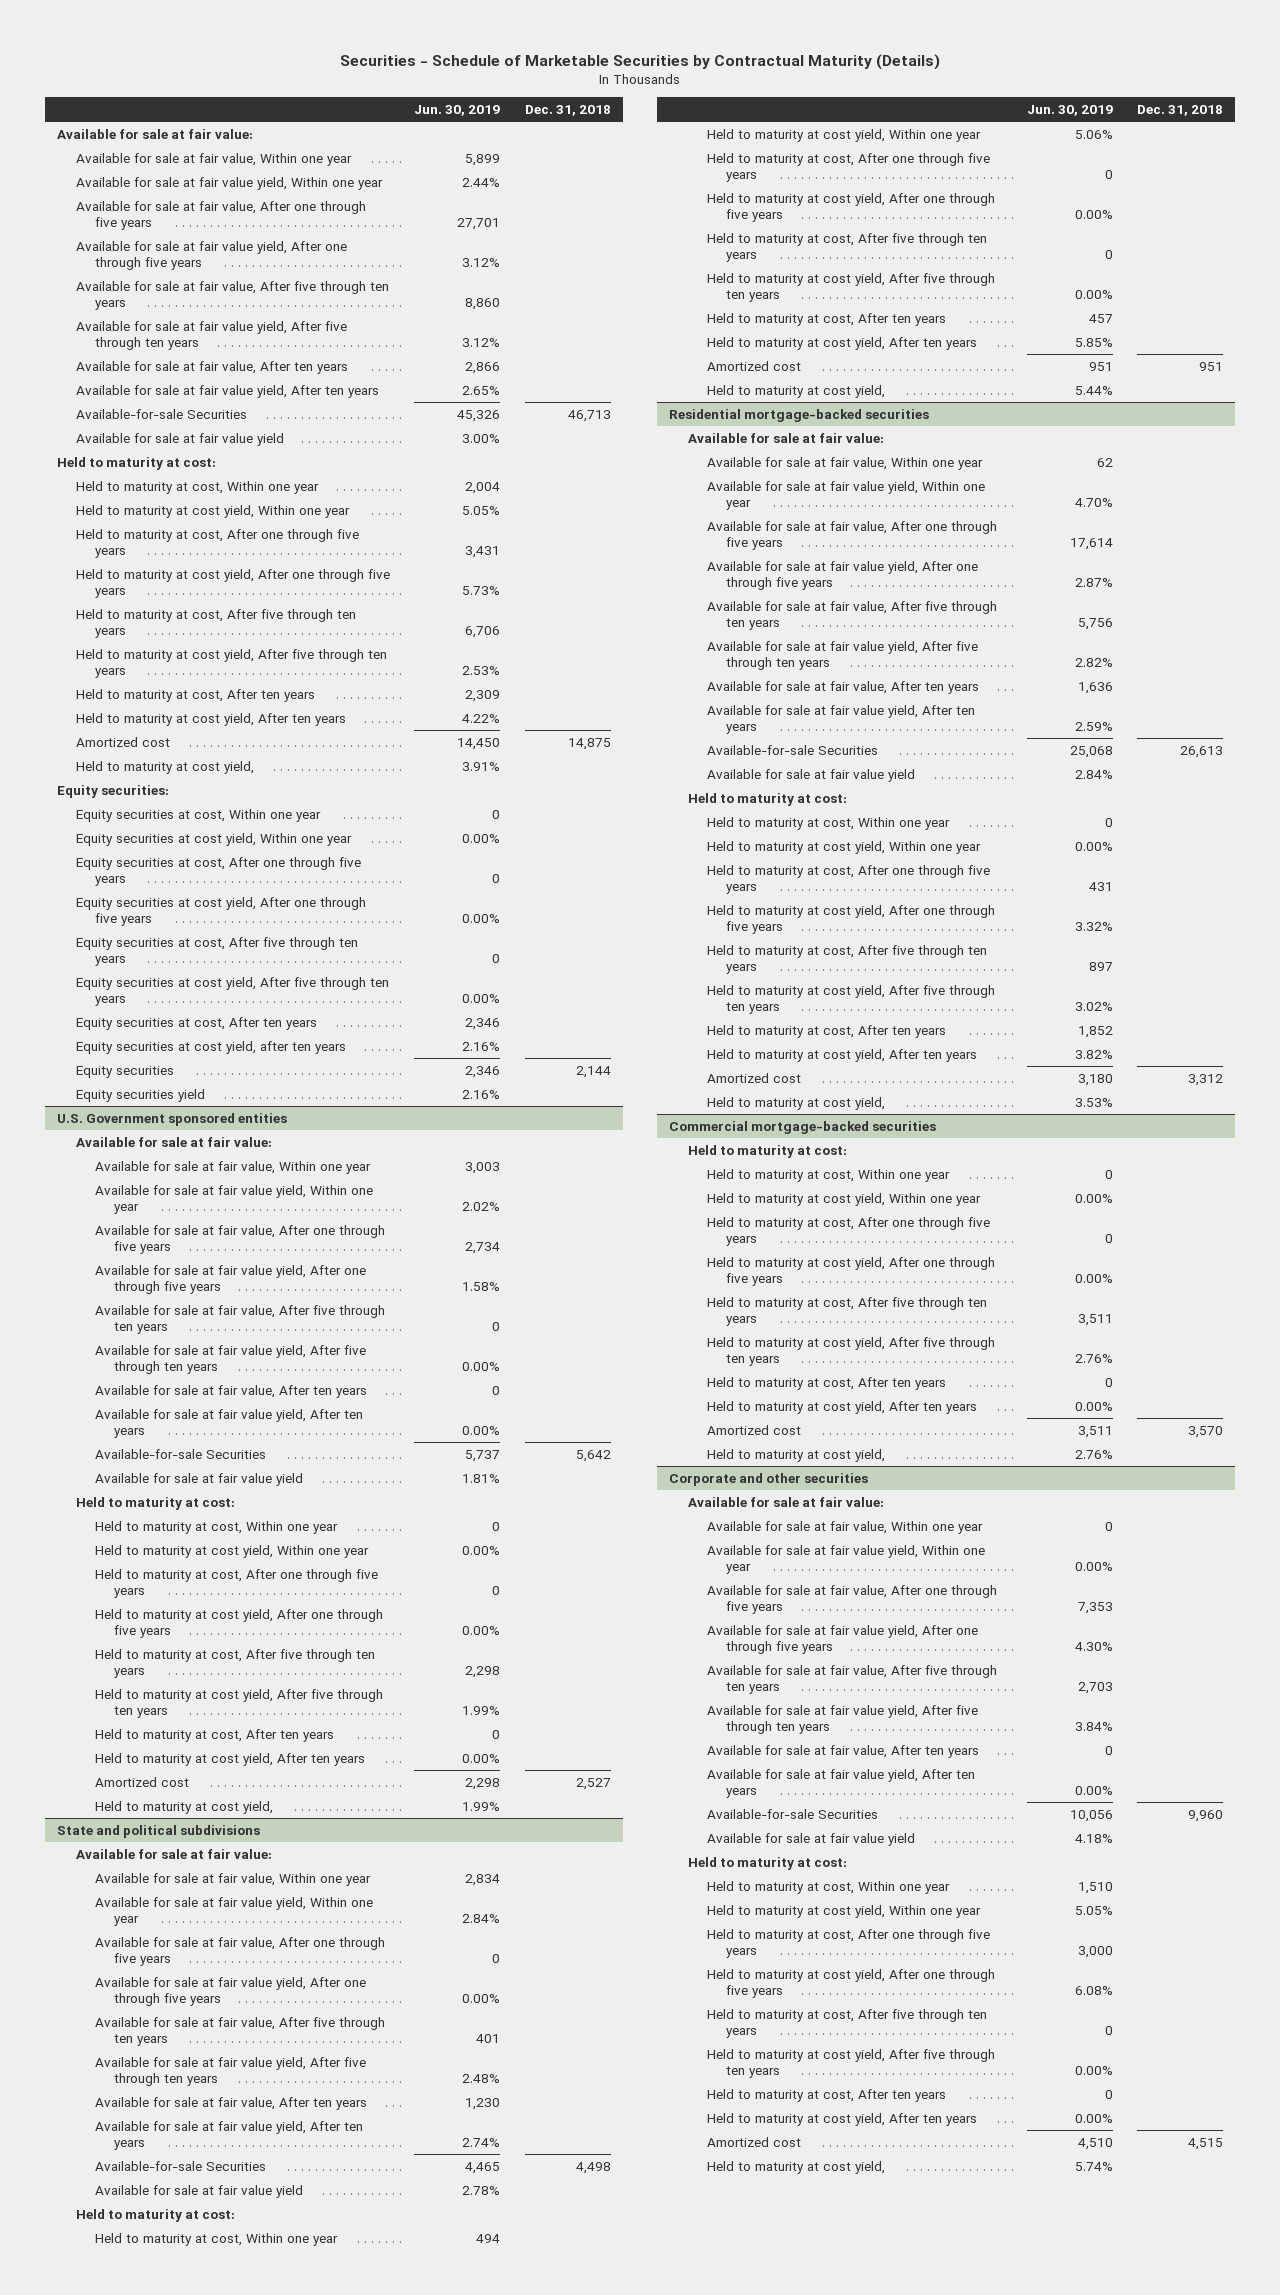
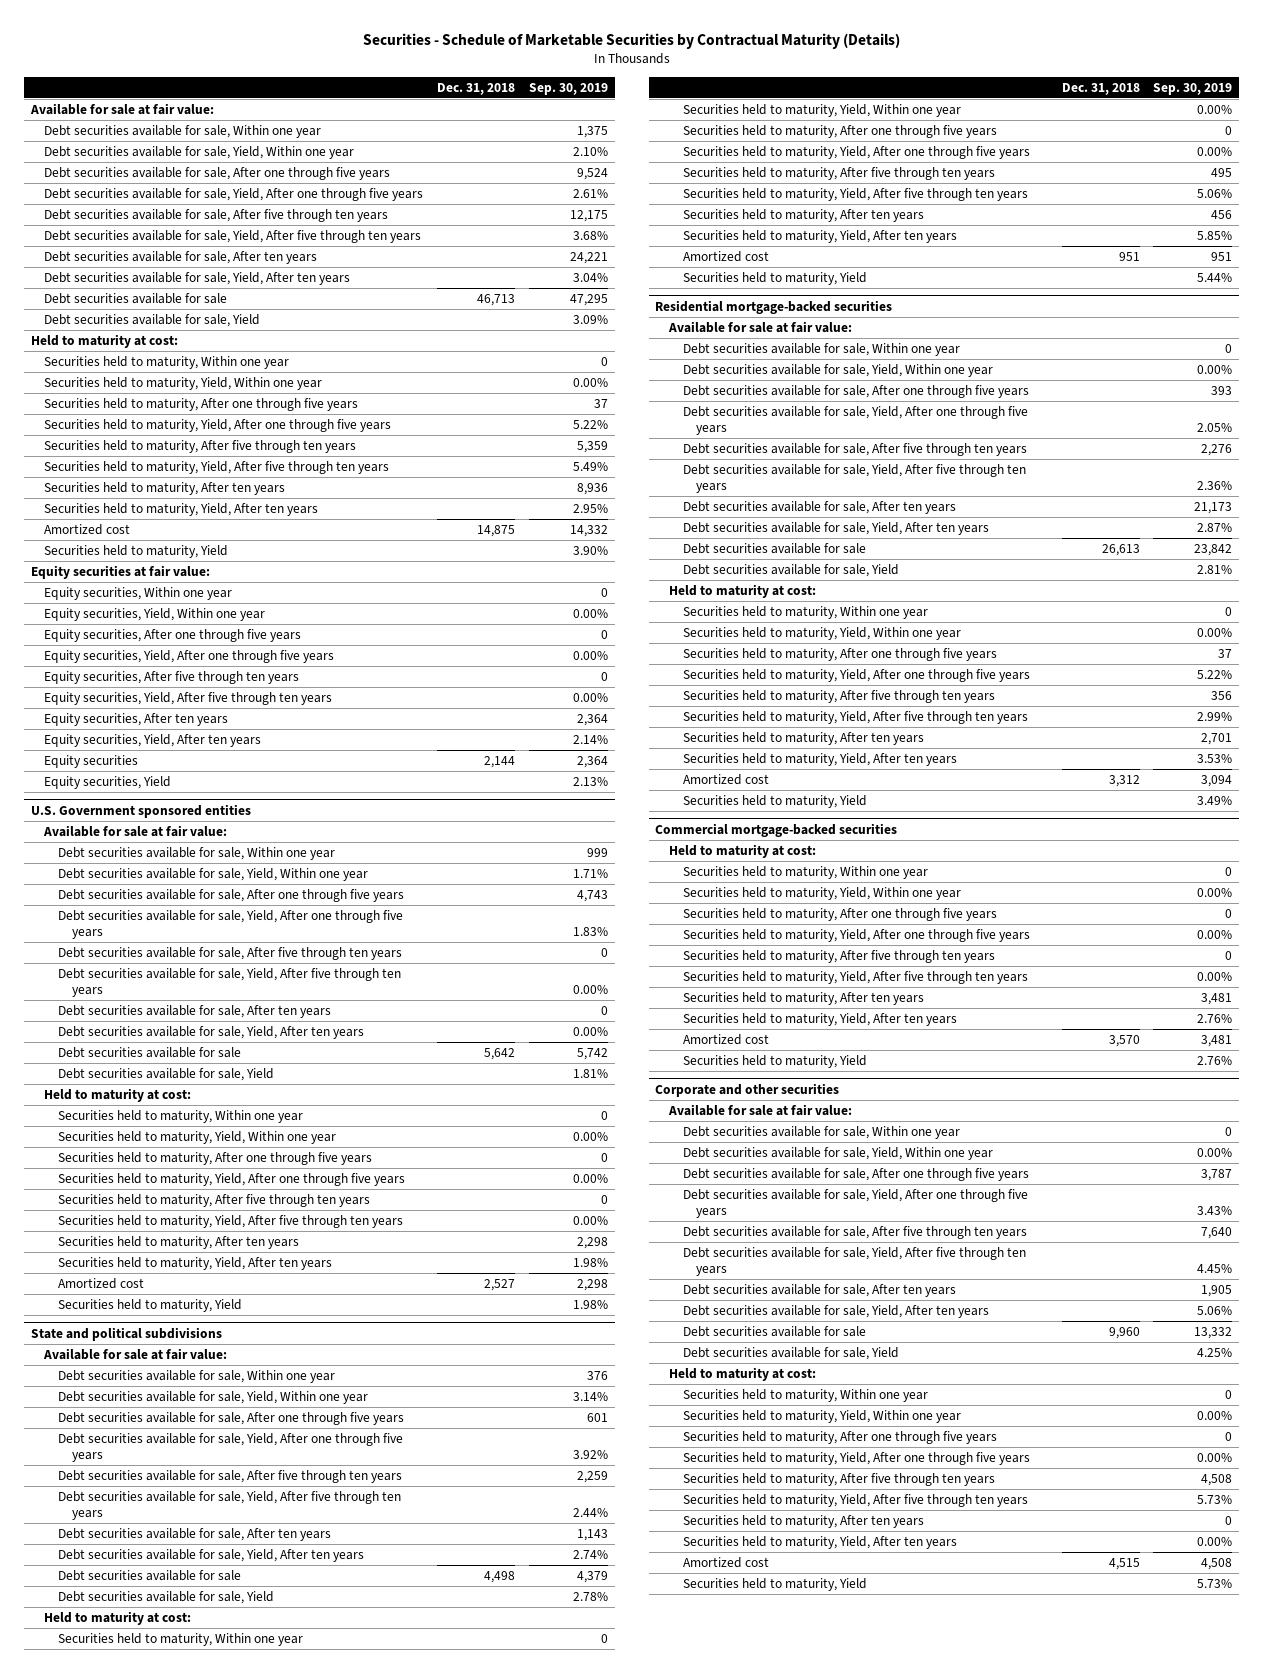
[414,104,501,116] Jun. 30, 2019 -> none
none -> [528,82,608,95] Sep. 30, 2019
[75,152,352,166] Available for sale at fair value, Within one year -> [44,124,322,138] Debt securities available for sale, Within one year
[75,176,383,190] Available for sale at fair value yield, Within one year -> [44,145,355,159] Debt securities available for sale, Yield, Within one year
[75,200,366,231] Available for sale at fair value, After one through five years -> [44,166,391,180] Debt securities available for sale, After one through five years
[75,240,347,271] Available for sale at fair value yield, After one through five years -> [44,187,424,201] Debt securities available for sale, Yield, After one through five years
[75,280,389,311] Available for sale at fair value, After five through ten years -> [44,208,389,222] Debt securities available for sale, After five through ten years
[75,320,347,351] Available for sale at fair value yield, After five through ten years -> [44,229,422,243] Debt securities available for sale, Yield, After five through ten years
[75,360,348,374] Available for sale at fair value, After ten years -> [44,250,318,264] Debt securities available for sale, After ten years
[75,384,379,398] Available for sale at fair value yield, After ten years -> [44,271,351,285] Debt securities available for sale, Yield, After ten years
[75,408,247,419] Available-for-sale Securities -> [44,292,228,304] Debt securities available for sale
[75,432,284,446] Available for sale at fair value yield -> [44,313,261,327] Debt securities available for sale, Yield
[75,480,319,494] Held to maturity at cost, Within one year -> [44,355,290,369] Securities held to maturity, Within one year
[75,504,350,518] Held to maturity at cost yield, Within one year -> [44,376,323,390] Securities held to maturity, Yield, Within one year
[75,528,359,559] Held to maturity at cost, After one through five years -> [44,397,359,411] Securities held to maturity, After one through five years
[75,568,390,599] Held to maturity at cost yield, After one through five years -> [44,418,392,432] Securities held to maturity, Yield, After one through five years
[75,608,356,639] Held to maturity at cost, After five through ten years -> [44,439,357,453] Securities held to maturity, After five through ten years
[75,648,387,679] Held to maturity at cost yield, After five through ten years -> [44,460,390,474] Securities held to maturity, Yield, After five through ten years
[75,688,315,702] Held to maturity at cost, After ten years -> [44,481,286,495] Securities held to maturity, After ten years
[75,712,346,726] Held to maturity at cost yield, After ten years -> [44,502,319,516] Securities held to maturity, Yield, After ten years
[75,760,254,774] Held to maturity at cost yield, -> [44,544,229,558] Securities held to maturity, Yield
[56,784,169,798] Equity securities: -> [30,564,210,579] Equity securities at fair value:
[75,808,321,822] Equity securities at cost, Within one year -> [44,586,233,600] Equity securities, Within one year
[75,832,352,846] Equity securities at cost yield, Within one year -> [44,607,266,621] Equity securities, Yield, Within one year
[75,856,361,887] Equity securities at cost, After one through five years -> [44,628,302,642] Equity securities, After one through five years
[75,896,366,927] Equity securities at cost yield, After one through five years -> [44,649,335,663] Equity securities, Yield, After one through five years
[75,936,358,967] Equity securities at cost, After five through ten years -> [44,670,300,684] Equity securities, After five through ten years
[75,976,389,1007] Equity securities at cost yield, After five through ten years -> [44,691,333,705] Equity securities, Yield, After five through ten years
[75,1016,317,1030] Equity securities at cost, After ten years -> [44,712,229,726] Equity securities, After ten years
[75,1040,346,1054] Equity securities at cost yield, after ten years -> [44,733,262,747] Equity securities, Yield, After ten years
[75,1088,205,1102] Equity securities yield -> [44,775,172,789] Equity securities, Yield
[94,1160,371,1174] Available for sale at fair value, Within one year -> [58,846,336,860] Debt securities available for sale, Within one year
[94,1184,373,1215] Available for sale at fair value yield, Within one year -> [58,867,369,881] Debt securities available for sale, Yield, Within one year
[94,1224,385,1255] Available for sale at fair value, After one through five years -> [58,888,405,902] Debt securities available for sale, After one through five years
[94,1264,366,1295] Available for sale at fair value yield, After one through five years -> [58,909,404,939] Debt securities available for sale, Yield, After one through five years
[94,1304,385,1335] Available for sale at fair value, After five through ten years -> [58,946,403,960] Debt securities available for sale, After five through ten years
[94,1344,366,1375] Available for sale at fair value yield, After five through ten years -> [58,967,402,997] Debt securities available for sale, Yield, After five through ten years
[94,1384,367,1398] Available for sale at fair value, After ten years -> [58,1004,332,1018] Debt securities available for sale, After ten years
[94,1408,363,1439] Available for sale at fair value yield, After ten years -> [58,1025,365,1039] Debt securities available for sale, Yield, After ten years
[94,1448,266,1459] Available-for-sale Securities -> [58,1046,242,1058] Debt securities available for sale
[94,1472,303,1486] Available for sale at fair value yield -> [58,1067,275,1081] Debt securities available for sale, Yield
[94,1520,338,1534] Held to maturity at cost, Within one year -> [58,1109,304,1123] Securities held to maturity, Within one year
[94,1544,369,1558] Held to maturity at cost yield, Within one year -> [58,1130,337,1144] Securities held to maturity, Yield, Within one year
[94,1568,378,1599] Held to maturity at cost, After one through five years -> [58,1151,373,1165] Securities held to maturity, After one through five years
[94,1608,383,1639] Held to maturity at cost yield, After one through five years -> [58,1172,406,1186] Securities held to maturity, Yield, After one through five years
[94,1648,375,1679] Held to maturity at cost, After five through ten years -> [58,1193,371,1207] Securities held to maturity, After five through ten years
[94,1688,383,1719] Held to maturity at cost yield, After five through ten years -> [58,1214,404,1228] Securities held to maturity, Yield, After five through ten years
[94,1728,334,1742] Held to maturity at cost, After ten years -> [58,1235,300,1249] Securities held to maturity, After ten years
[94,1752,365,1766] Held to maturity at cost yield, After ten years -> [58,1256,333,1270] Securities held to maturity, Yield, After ten years
[94,1800,273,1814] Held to maturity at cost yield, -> [58,1298,243,1312] Securities held to maturity, Yield
[94,1872,371,1886] Available for sale at fair value, Within one year -> [58,1369,336,1383] Debt securities available for sale, Within one year
[94,1896,373,1927] Available for sale at fair value yield, Within one year -> [58,1390,369,1404] Debt securities available for sale, Yield, Within one year
[94,1936,385,1967] Available for sale at fair value, After one through five years -> [58,1411,405,1425] Debt securities available for sale, After one through five years
[94,1976,366,2007] Available for sale at fair value yield, After one through five years -> [58,1432,404,1462] Debt securities available for sale, Yield, After one through five years
[94,2016,385,2047] Available for sale at fair value, After five through ten years -> [58,1469,403,1483] Debt securities available for sale, After five through ten years
[94,2056,366,2087] Available for sale at fair value yield, After five through ten years -> [58,1490,402,1520] Debt securities available for sale, Yield, After five through ten years
[94,2096,367,2110] Available for sale at fair value, After ten years -> [58,1527,332,1541] Debt securities available for sale, After ten years
[94,2120,363,2151] Available for sale at fair value yield, After ten years -> [58,1548,365,1562] Debt securities available for sale, Yield, After ten years
[94,2160,266,2171] Available-for-sale Securities -> [58,1569,242,1581] Debt securities available for sale
[94,2184,303,2198] Available for sale at fair value yield -> [58,1590,275,1604] Debt securities available for sale, Yield
[94,2232,338,2246] Held to maturity at cost, Within one year -> [58,1632,304,1646] Securities held to maturity, Within one year
[707,128,982,142] Held to maturity at cost yield, Within one year -> [682,103,961,117] Securities held to maturity, Yield, Within one year
[707,152,991,183] Held to maturity at cost, After one through five years -> [682,124,997,138] Securities held to maturity, After one through five years
[707,192,996,223] Held to maturity at cost yield, After one through five years -> [682,145,1030,159] Securities held to maturity, Yield, After one through five years
[707,232,988,263] Held to maturity at cost, After five through ten years -> [682,166,995,180] Securities held to maturity, After five through ten years
[707,272,996,303] Held to maturity at cost yield, After five through ten years -> [682,187,1028,201] Securities held to maturity, Yield, After five through ten years
[707,312,947,326] Held to maturity at cost, After ten years -> [682,208,924,222] Securities held to maturity, After ten years
[707,336,978,350] Held to maturity at cost yield, After ten years -> [682,229,957,243] Securities held to maturity, Yield, After ten years
[707,384,886,398] Held to maturity at cost yield, -> [682,271,867,285] Securities held to maturity, Yield
[707,456,984,470] Available for sale at fair value, Within one year -> [682,342,960,356] Debt securities available for sale, Within one year
[707,480,986,511] Available for sale at fair value yield, Within one year -> [682,363,993,377] Debt securities available for sale, Yield, Within one year
[707,520,998,551] Available for sale at fair value, After one through five years -> [682,384,1029,398] Debt securities available for sale, After one through five years
[707,560,979,591] Available for sale at fair value yield, After one through five years -> [682,405,1028,435] Debt securities available for sale, Yield, After one through five years
[707,600,998,631] Available for sale at fair value, After five through ten years -> [682,442,1027,456] Debt securities available for sale, After five through ten years
[707,640,979,671] Available for sale at fair value yield, After five through ten years -> [682,463,1026,493] Debt securities available for sale, Yield, After five through ten years
[707,680,980,694] Available for sale at fair value, After ten years -> [682,500,956,514] Debt securities available for sale, After ten years
[707,704,976,735] Available for sale at fair value yield, After ten years -> [682,521,989,535] Debt securities available for sale, Yield, After ten years
[707,744,879,755] Available-for-sale Securities -> [682,542,866,554] Debt securities available for sale
[707,768,916,782] Available for sale at fair value yield -> [682,563,899,577] Debt securities available for sale, Yield
[707,816,951,830] Held to maturity at cost, Within one year -> [682,605,928,619] Securities held to maturity, Within one year
[707,840,982,854] Held to maturity at cost yield, Within one year -> [682,626,961,640] Securities held to maturity, Yield, Within one year
[707,864,991,895] Held to maturity at cost, After one through five years -> [682,647,997,661] Securities held to maturity, After one through five years
[707,904,996,935] Held to maturity at cost yield, After one through five years -> [682,668,1030,682] Securities held to maturity, Yield, After one through five years
[707,944,988,975] Held to maturity at cost, After five through ten years -> [682,689,995,703] Securities held to maturity, After five through ten years
[707,984,996,1015] Held to maturity at cost yield, After five through ten years -> [682,710,1028,724] Securities held to maturity, Yield, After five through ten years
[707,1024,947,1038] Held to maturity at cost, After ten years -> [682,731,924,745] Securities held to maturity, After ten years
[707,1048,978,1062] Held to maturity at cost yield, After ten years -> [682,752,957,766] Securities held to maturity, Yield, After ten years
[707,1096,886,1110] Held to maturity at cost yield, -> [682,794,867,808] Securities held to maturity, Yield
[707,1168,951,1182] Held to maturity at cost, Within one year -> [682,865,928,879] Securities held to maturity, Within one year
[707,1192,982,1206] Held to maturity at cost yield, Within one year -> [682,886,961,900] Securities held to maturity, Yield, Within one year
[707,1216,991,1247] Held to maturity at cost, After one through five years -> [682,907,997,921] Securities held to maturity, After one through five years
[707,1256,996,1287] Held to maturity at cost yield, After one through five years -> [682,928,1030,942] Securities held to maturity, Yield, After one through five years
[707,1296,988,1327] Held to maturity at cost, After five through ten years -> [682,949,995,963] Securities held to maturity, After five through ten years
[707,1336,996,1367] Held to maturity at cost yield, After five through ten years -> [682,970,1028,984] Securities held to maturity, Yield, After five through ten years
[707,1376,947,1390] Held to maturity at cost, After ten years -> [682,991,924,1005] Securities held to maturity, After ten years
[707,1400,978,1414] Held to maturity at cost yield, After ten years -> [682,1012,957,1026] Securities held to maturity, Yield, After ten years
[707,1448,886,1462] Held to maturity at cost yield, -> [682,1054,867,1068] Securities held to maturity, Yield
[707,1520,984,1534] Available for sale at fair value, Within one year -> [682,1125,960,1139] Debt securities available for sale, Within one year
[707,1544,986,1575] Available for sale at fair value yield, Within one year -> [682,1146,993,1160] Debt securities available for sale, Yield, Within one year
[707,1584,998,1615] Available for sale at fair value, After one through five years -> [682,1167,1029,1181] Debt securities available for sale, After one through five years
[707,1624,979,1655] Available for sale at fair value yield, After one through five years -> [682,1188,1028,1218] Debt securities available for sale, Yield, After one through five years
[707,1664,998,1695] Available for sale at fair value, After five through ten years -> [682,1225,1027,1239] Debt securities available for sale, After five through ten years
[707,1704,979,1735] Available for sale at fair value yield, After five through ten years -> [682,1246,1026,1276] Debt securities available for sale, Yield, After five through ten years
[707,1744,980,1758] Available for sale at fair value, After ten years -> [682,1283,956,1297] Debt securities available for sale, After ten years
[707,1768,976,1799] Available for sale at fair value yield, After ten years -> [682,1304,989,1318] Debt securities available for sale, Yield, After ten years
[707,1808,879,1819] Available-for-sale Securities -> [682,1325,866,1337] Debt securities available for sale
[707,1832,916,1846] Available for sale at fair value yield -> [682,1346,899,1360] Debt securities available for sale, Yield
[707,1880,951,1894] Held to maturity at cost, Within one year -> [682,1388,928,1402] Securities held to maturity, Within one year
[707,1904,982,1918] Held to maturity at cost yield, Within one year -> [682,1409,961,1423] Securities held to maturity, Yield, Within one year
[707,1928,991,1959] Held to maturity at cost, After one through five years -> [682,1430,997,1444] Securities held to maturity, After one through five years
[707,1968,996,1999] Held to maturity at cost yield, After one through five years -> [682,1451,1030,1465] Securities held to maturity, Yield, After one through five years
[707,2008,988,2039] Held to maturity at cost, After five through ten years -> [682,1472,995,1486] Securities held to maturity, After five through ten years
[707,2048,996,2079] Held to maturity at cost yield, After five through ten years -> [682,1493,1028,1507] Securities held to maturity, Yield, After five through ten years
[707,2088,947,2102] Held to maturity at cost, After ten years -> [682,1514,924,1528] Securities held to maturity, After ten years
[707,2112,978,2126] Held to maturity at cost yield, After ten years -> [682,1535,957,1549] Securities held to maturity, Yield, After ten years
[707,2160,886,2174] Held to maturity at cost yield, -> [682,1577,867,1591] Securities held to maturity, Yield

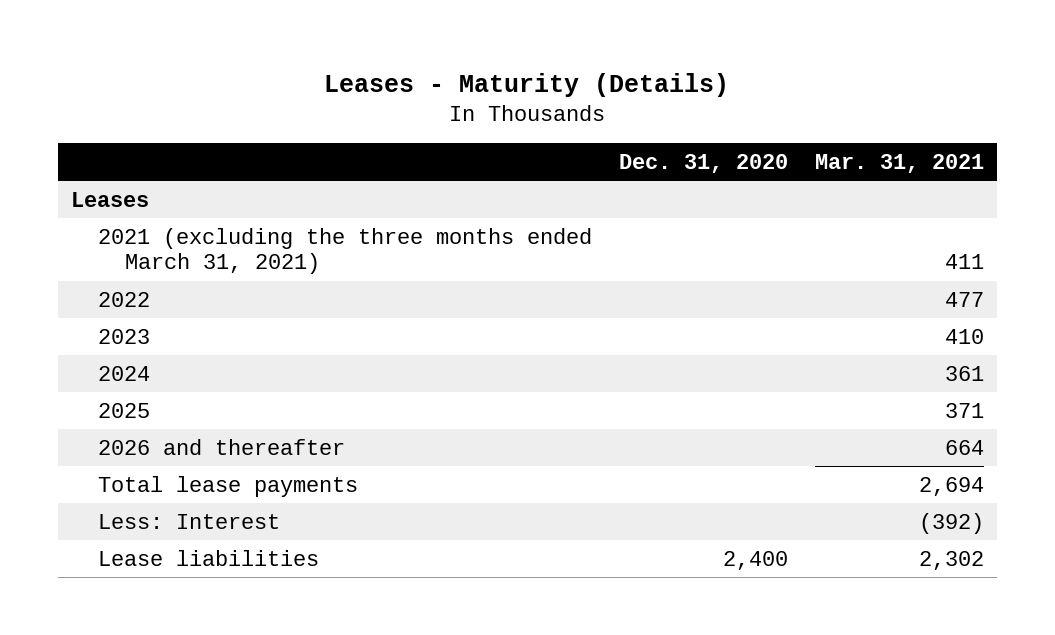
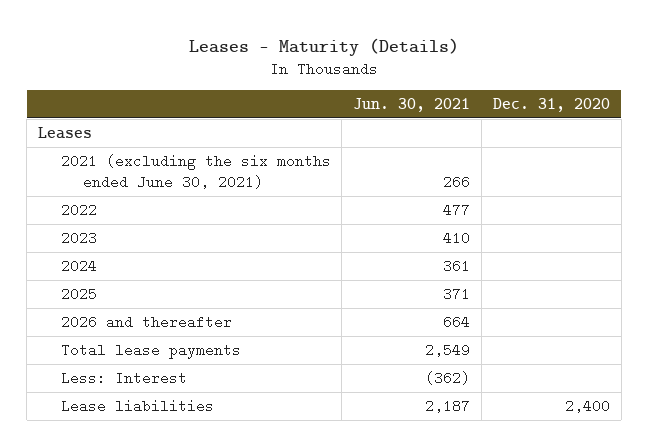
[814,154,984,174] Mar. 31, 2021 -> none
none -> [353,97,471,112] Jun. 30, 2021
[97,227,592,275] 2021 (excluding the three months ended March 31, 2021) -> [60,153,331,189] 2021 (excluding the six months ended June 30, 2021)

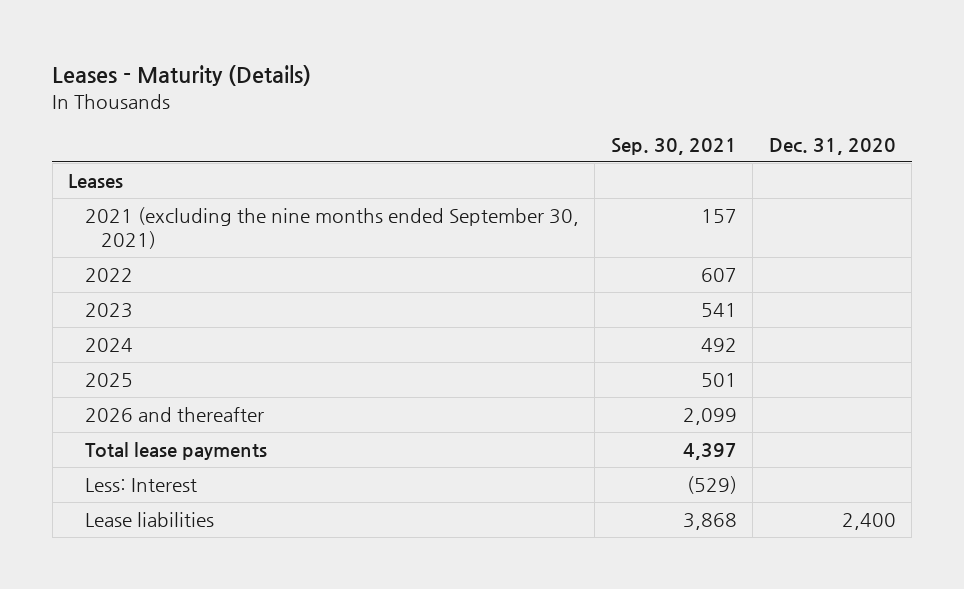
[353,97,471,112] Jun. 30, 2021 -> none
none -> [610,138,737,156] Sep. 30, 2021
[60,153,331,189] 2021 (excluding the six months ended June 30, 2021) -> [84,207,579,249] 2021 (excluding the nine months ended September 30, 2021)

